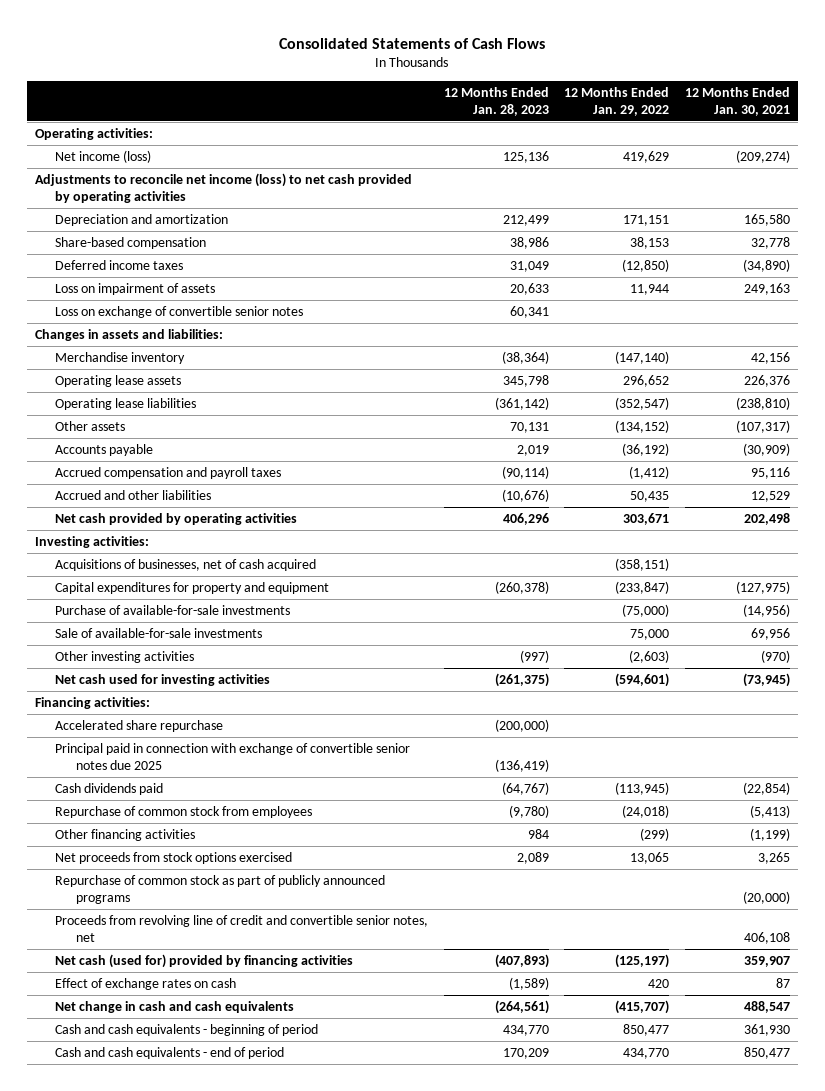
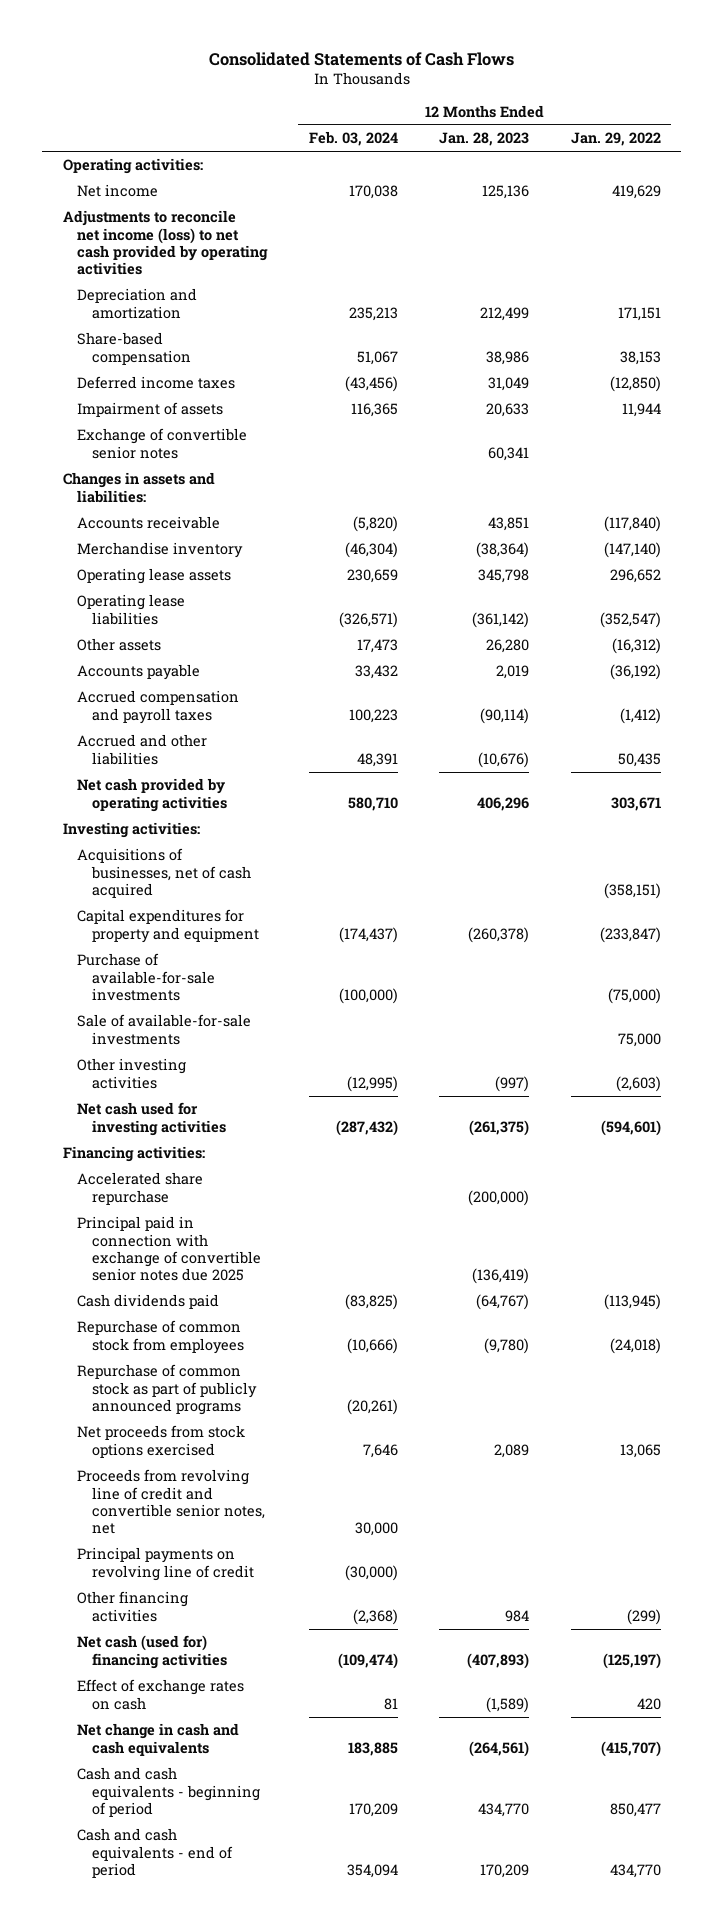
[684,86,790,116] 12 Months Ended Jan. 30, 2021 -> none
none -> [308,131,398,147] Feb. 03, 2024
[55,149,152,163] Net income (loss) -> [77,184,159,198] Net income
[55,282,216,295] Loss on impairment of assets -> [77,402,224,418] Impairment of assets
[55,305,304,318] Loss on exchange of convertible senior notes -> [77,428,248,459] Exchange of convertible senior notes
none -> [77,516,221,530] Accounts receivable
[509,421,549,433] 70,131 -> [486,639,530,654] 26,280
[615,419,670,433] (134,152) -> [611,638,661,655] (16,312)
[55,851,293,864] Net proceeds from stock options exercised -> [77,1425,246,1458] Net proceeds from stock options exercised
none -> [77,1547,254,1581] Principal payments on revolving line of credit
[55,828,196,841] Other financing activities -> [77,1591,189,1622] Other financing activities
[55,953,354,968] Net cash (used for) provided by financing activities -> [77,1635,227,1669] Net cash (used for) financing activities

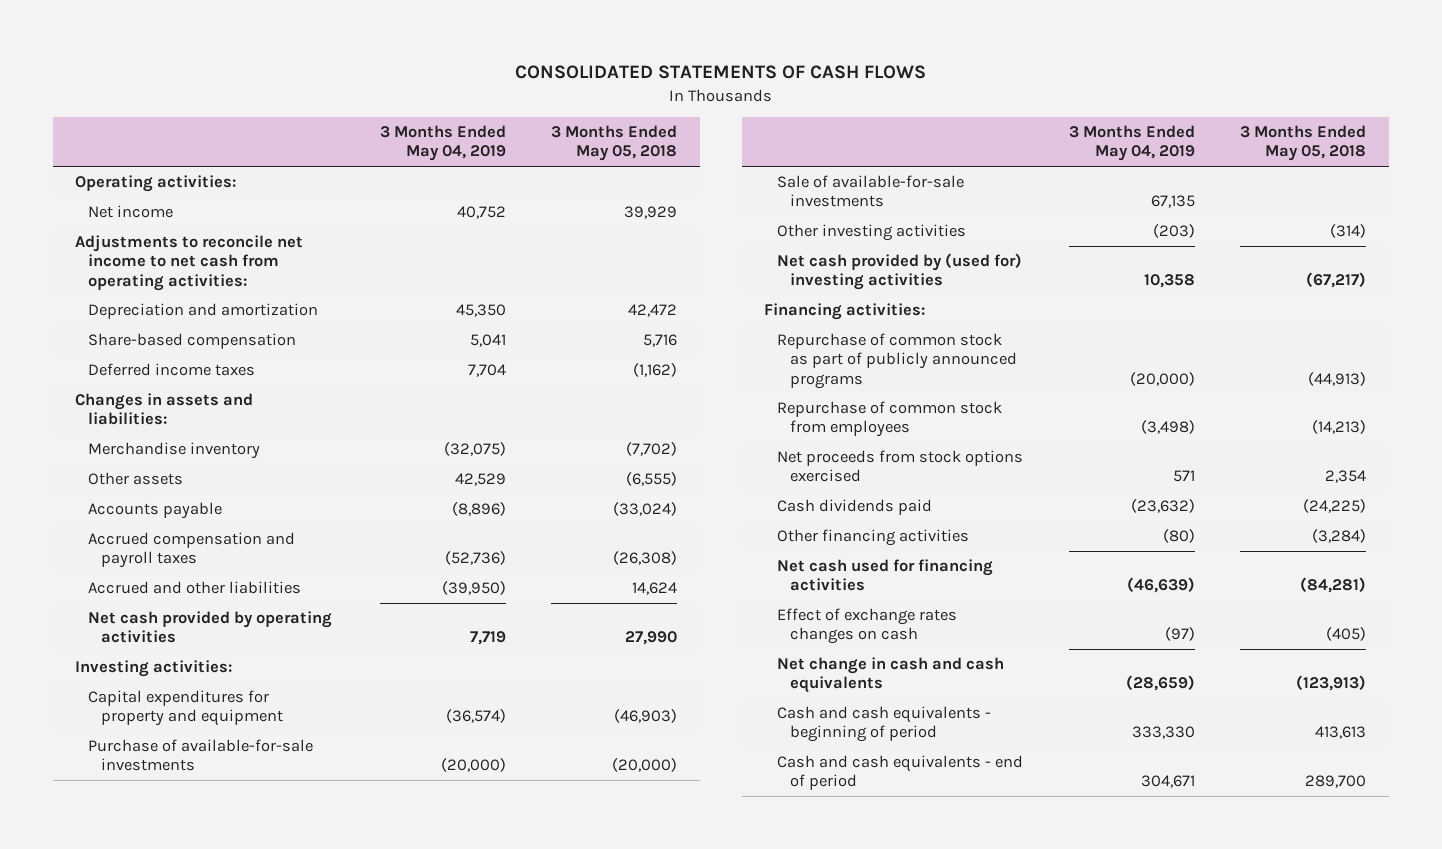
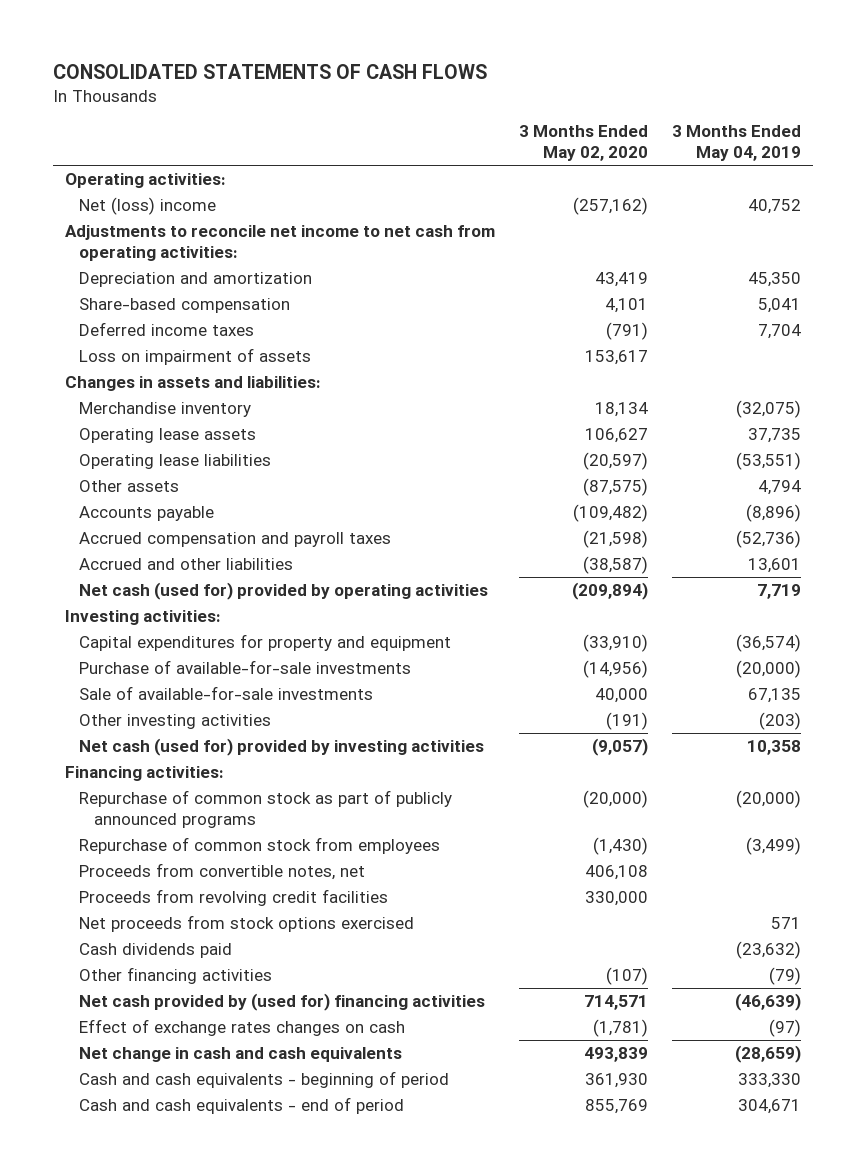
[551,125,678,162] 3 Months Ended May 05, 2018 -> none
none -> [519,125,649,162] 3 Months Ended May 02, 2020
[88,205,174,219] Net income -> [79,196,217,215] Net (loss) income
none -> [79,347,312,365] Loss on impairment of assets
none -> [79,427,257,443] Operating lease assets
none -> [79,453,272,469] Operating lease liabilities
[454,473,506,487] 42,529 -> [758,479,802,495] 4,794
[441,581,506,596] (39,950) -> [748,557,802,573] 13,601
[88,611,333,644] Net cash provided by operating activities -> [79,581,489,600] Net cash (used for) provided by operating activities
[777,253,1023,291] Net cash provided by (used for) investing activities -> [79,737,485,756] Net cash (used for) provided by investing activities
[1140,420,1195,435] (3,498) -> [746,836,802,855] (3,499)
none -> [79,862,366,880] Proceeds from convertible notes, net
none -> [79,888,389,906] Proceeds from revolving credit facilities
[1162,529,1195,544] (80) -> [769,966,802,985] (79)
[777,559,994,592] Net cash used for financing activities -> [79,992,486,1011] Net cash provided by (used for) financing activities

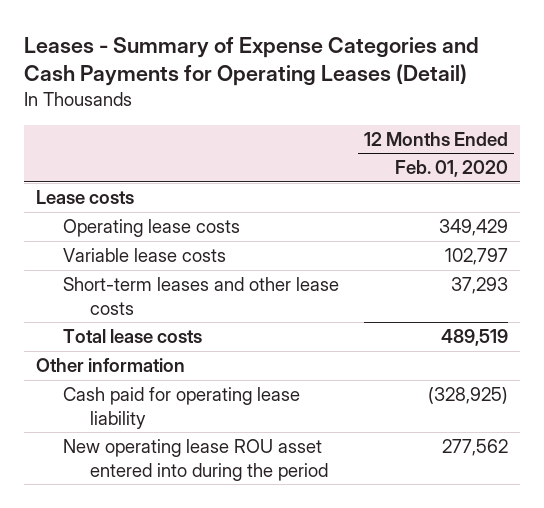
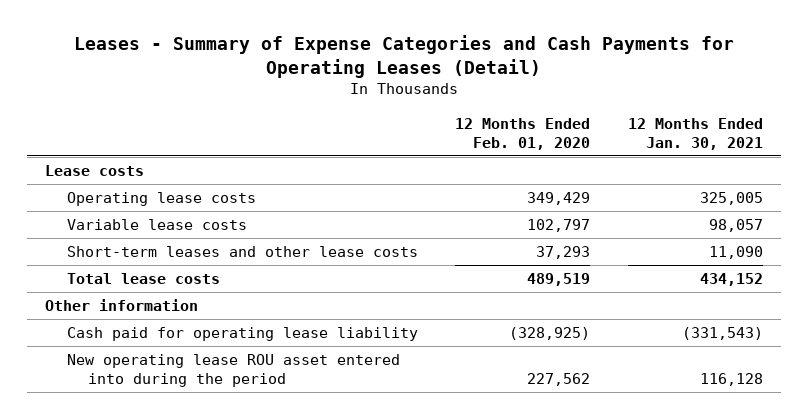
none -> [627,117,763,150] 12 Months Ended Jan. 30, 2021
[441,439,508,457] 277,562 -> [527,372,591,386] 227,562

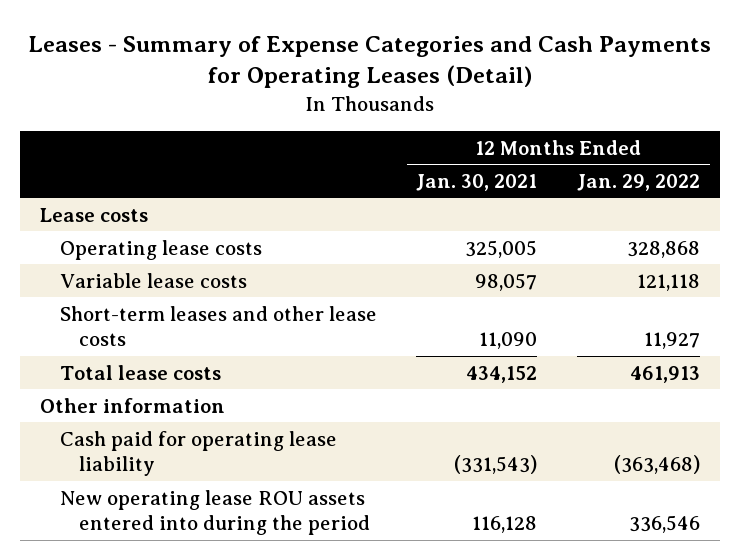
[455,117,591,150] 12 Months Ended Feb. 01, 2020 -> none
none -> [577,173,701,191] Jan. 29, 2022
[66,354,400,387] New operating lease ROU asset entered into during the period -> [59,489,371,535] New operating lease ROU assets entered into during the period

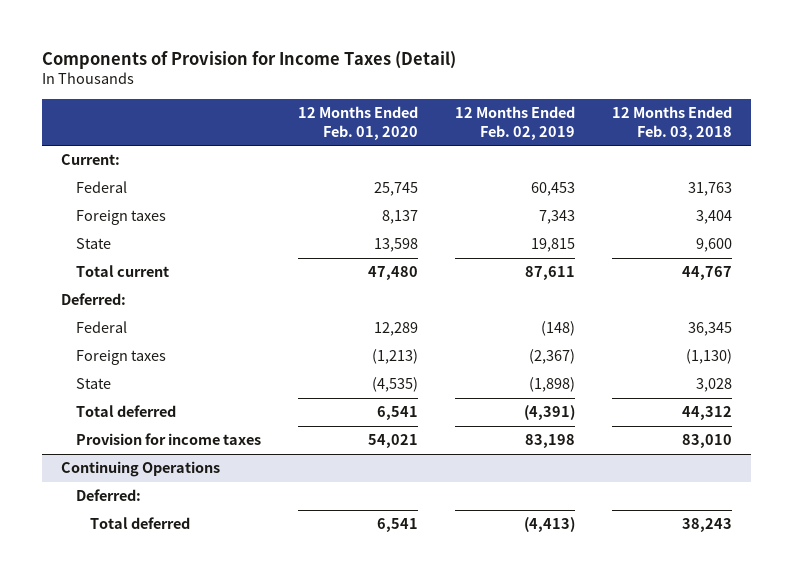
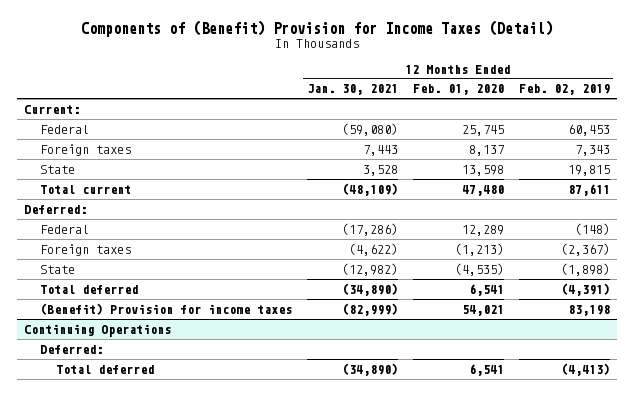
[42,50,457,69] Components of Provision for Income Taxes (Detail) -> [80,19,553,37] Components of (Benefit) Provision for Income Taxes (Detail)
[612,106,733,140] 12 Months Ended Feb. 03, 2018 -> none
none -> [306,84,398,96] Jan. 30, 2021
[75,433,261,446] Provision for income taxes -> [39,302,292,315] (Benefit) Provision for income taxes

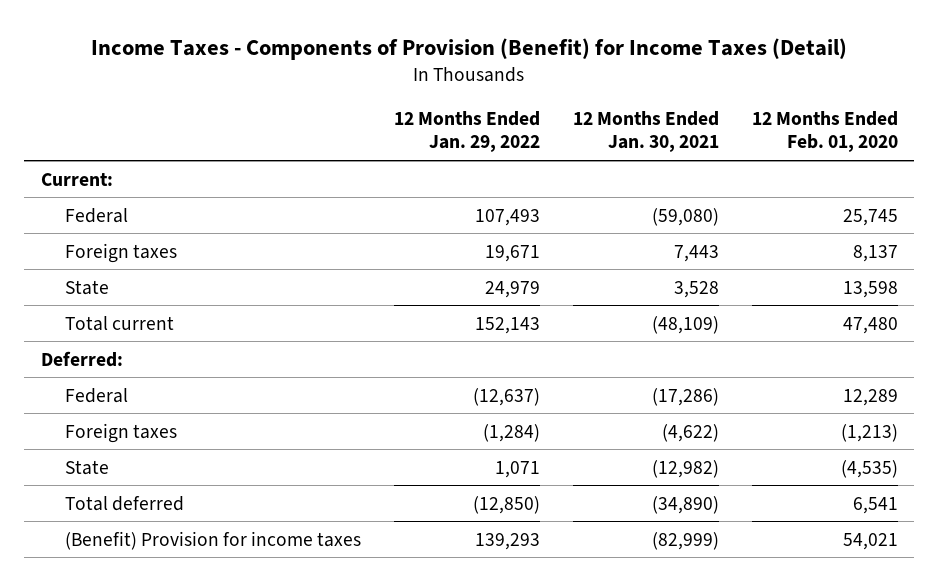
[80,19,553,37] Components of (Benefit) Provision for Income Taxes (Detail) -> [91,37,848,60] Income Taxes - Components of Provision (Benefit) for Income Taxes (Detail)
[518,84,610,96] Feb. 02, 2019 -> none
none -> [393,111,540,153] 12 Months Ended Jan. 29, 2022
[24,323,172,337] Continuing Operations -> none
[39,344,103,354] Deferred: -> none
[55,364,154,374] Total deferred -> none

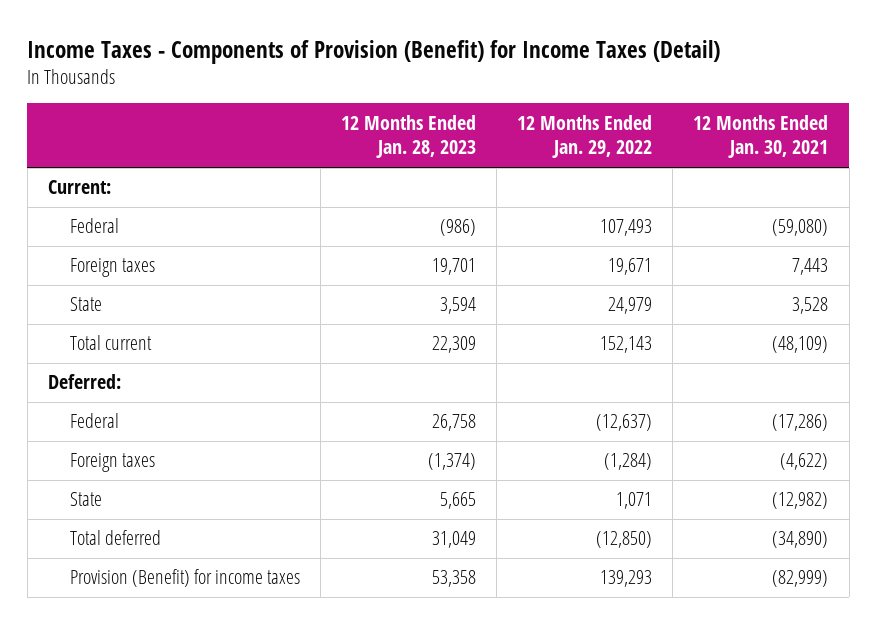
[751,111,898,153] 12 Months Ended Feb. 01, 2020 -> none
none -> [340,114,476,159] 12 Months Ended Jan. 28, 2023
[64,530,361,550] (Benefit) Provision for income taxes -> [69,569,300,588] Provision (Benefit) for income taxes

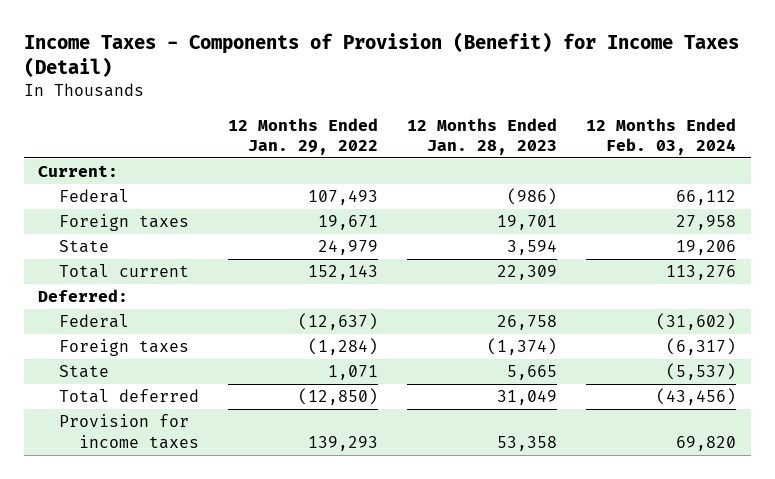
[693,114,829,159] 12 Months Ended Jan. 30, 2021 -> none
none -> [586,117,737,155] 12 Months Ended Feb. 03, 2024
[69,569,300,588] Provision (Benefit) for income taxes -> [58,414,200,449] Provision for income taxes

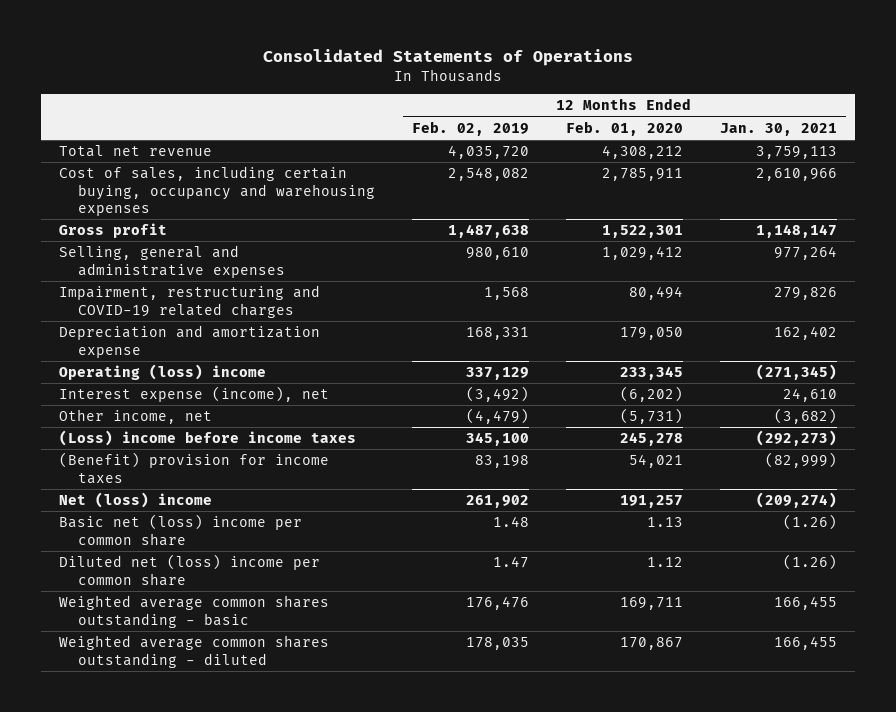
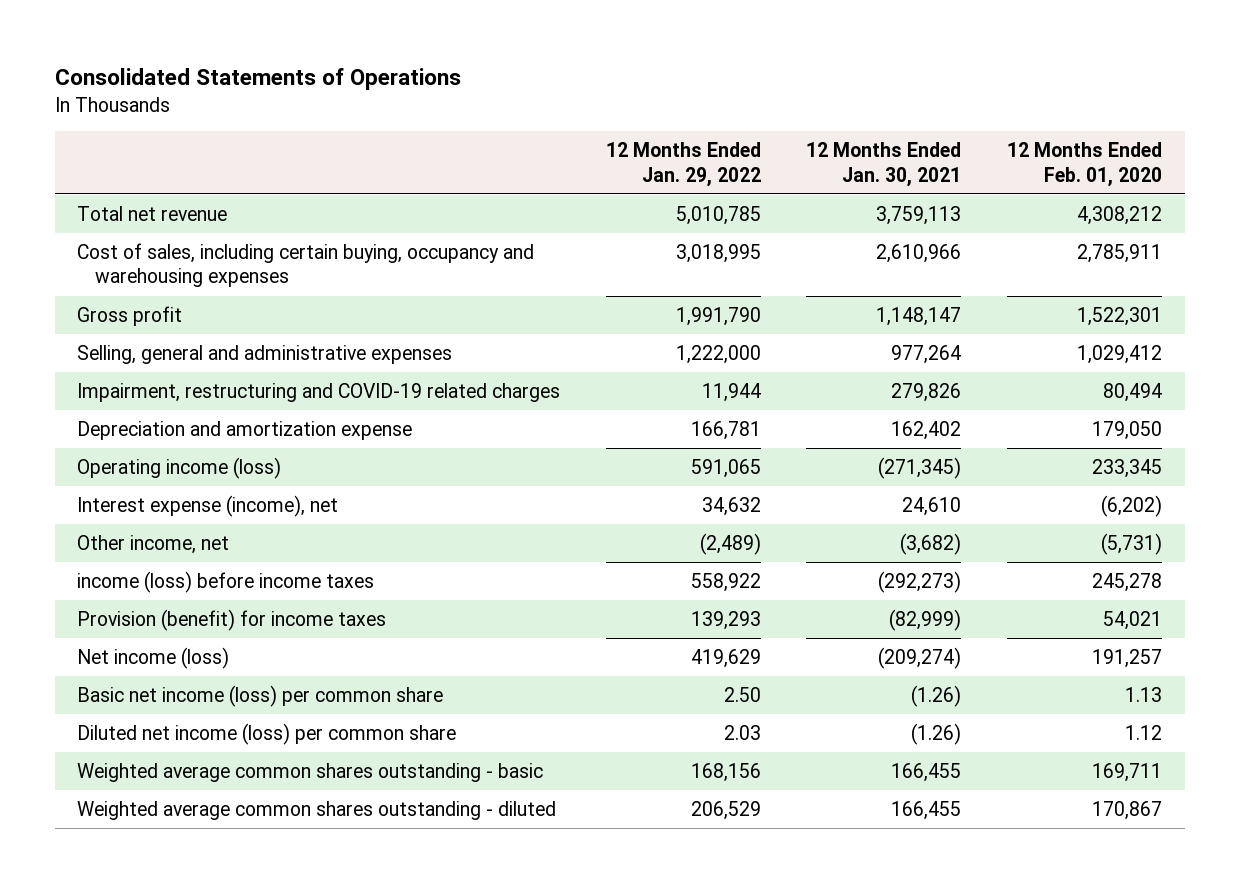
[411,120,529,136] Feb. 02, 2019 -> none
none -> [605,142,761,187] 12 Months Ended Jan. 29, 2022
[58,364,266,381] Operating (loss) income -> [77,457,282,480] Operating income (loss)
[58,430,356,447] (Loss) income before income taxes -> [77,571,375,594] income (loss) before income taxes
[58,452,329,484] (Benefit) provision for income taxes -> [77,609,387,632] Provision (benefit) for income taxes
[58,492,212,509] Net (loss) income -> [77,647,230,670] Net income (loss)
[58,514,302,546] Basic net (loss) income per common share -> [77,685,444,708] Basic net income (loss) per common share
[58,554,320,586] Diluted net (loss) income per common share -> [77,723,457,746] Diluted net income (loss) per common share

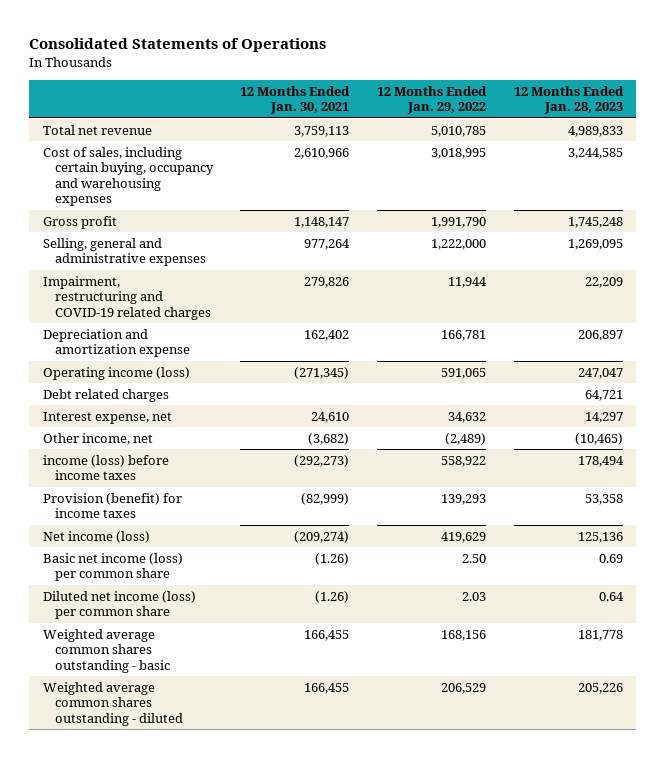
[1006,142,1162,187] 12 Months Ended Feb. 01, 2020 -> none
none -> [513,85,624,115] 12 Months Ended Jan. 28, 2023
none -> [42,388,169,402] Debt related charges
[77,495,339,518] Interest expense (income), net -> [42,411,172,424] Interest expense, net

